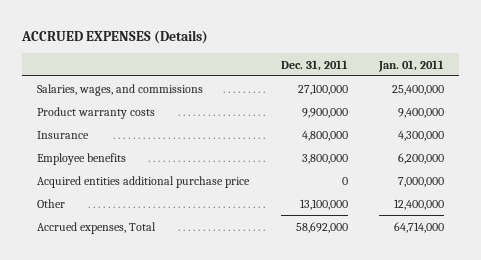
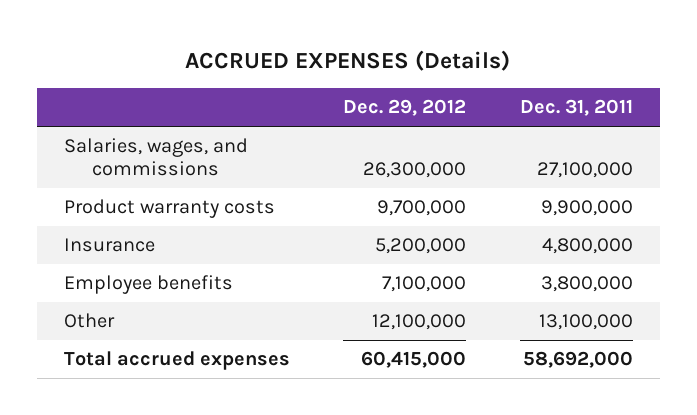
[377,59,444,72] Jan. 01, 2011 -> none
none -> [343,99,467,117] Dec. 29, 2012
[37,175,251,188] Acquired entities additional purchase price -> none
[37,221,157,234] Accrued expenses, Total -> [63,351,290,371] Total accrued expenses

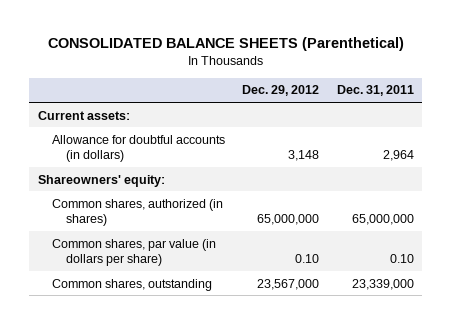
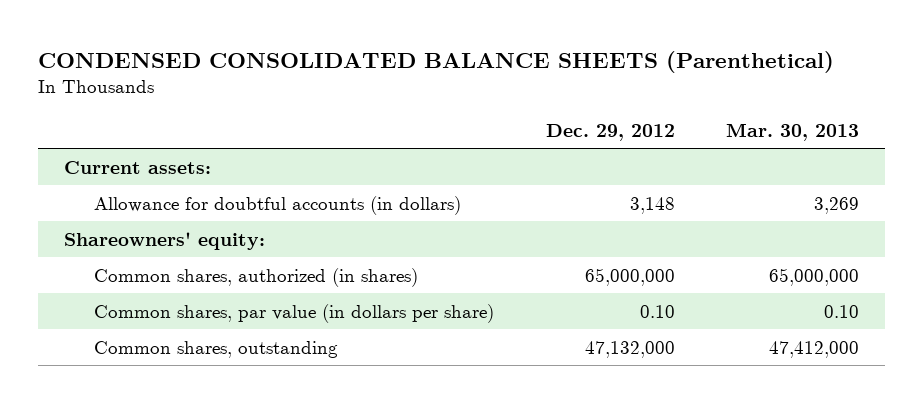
[47,37,404,52] CONSOLIDATED BALANCE SHEETS (Parenthetical) -> [38,50,835,73] CONDENSED CONSOLIDATED BALANCE SHEETS (Parenthetical)
[336,85,414,97] Dec. 31, 2011 -> none
none -> [726,122,860,141] Mar. 30, 2013
[257,278,320,290] 23,567,000 -> [584,340,675,358] 47,132,000

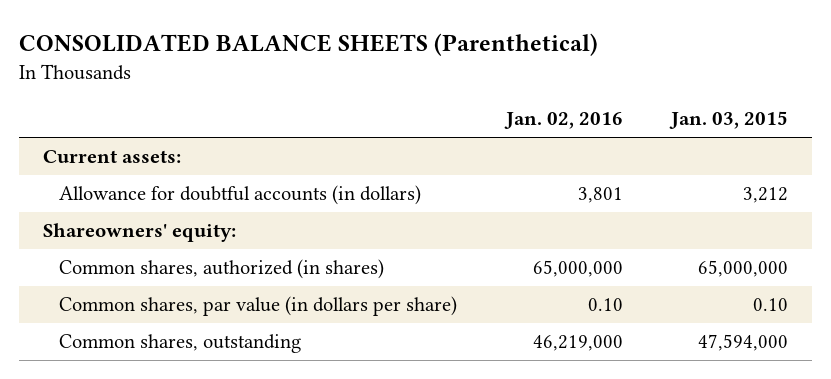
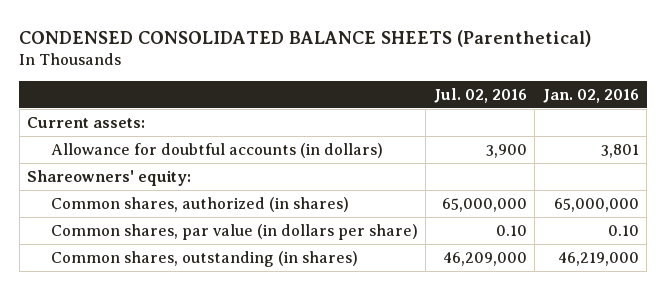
[18,33,598,57] CONSOLIDATED BALANCE SHEETS (Parenthetical) -> [19,29,592,47] CONDENSED CONSOLIDATED BALANCE SHEETS (Parenthetical)
[669,111,789,130] Jan. 03, 2015 -> none
none -> [433,87,527,103] Jul. 02, 2016
[59,334,302,354] Common shares, outstanding -> [50,250,358,267] Common shares, outstanding (in shares)

